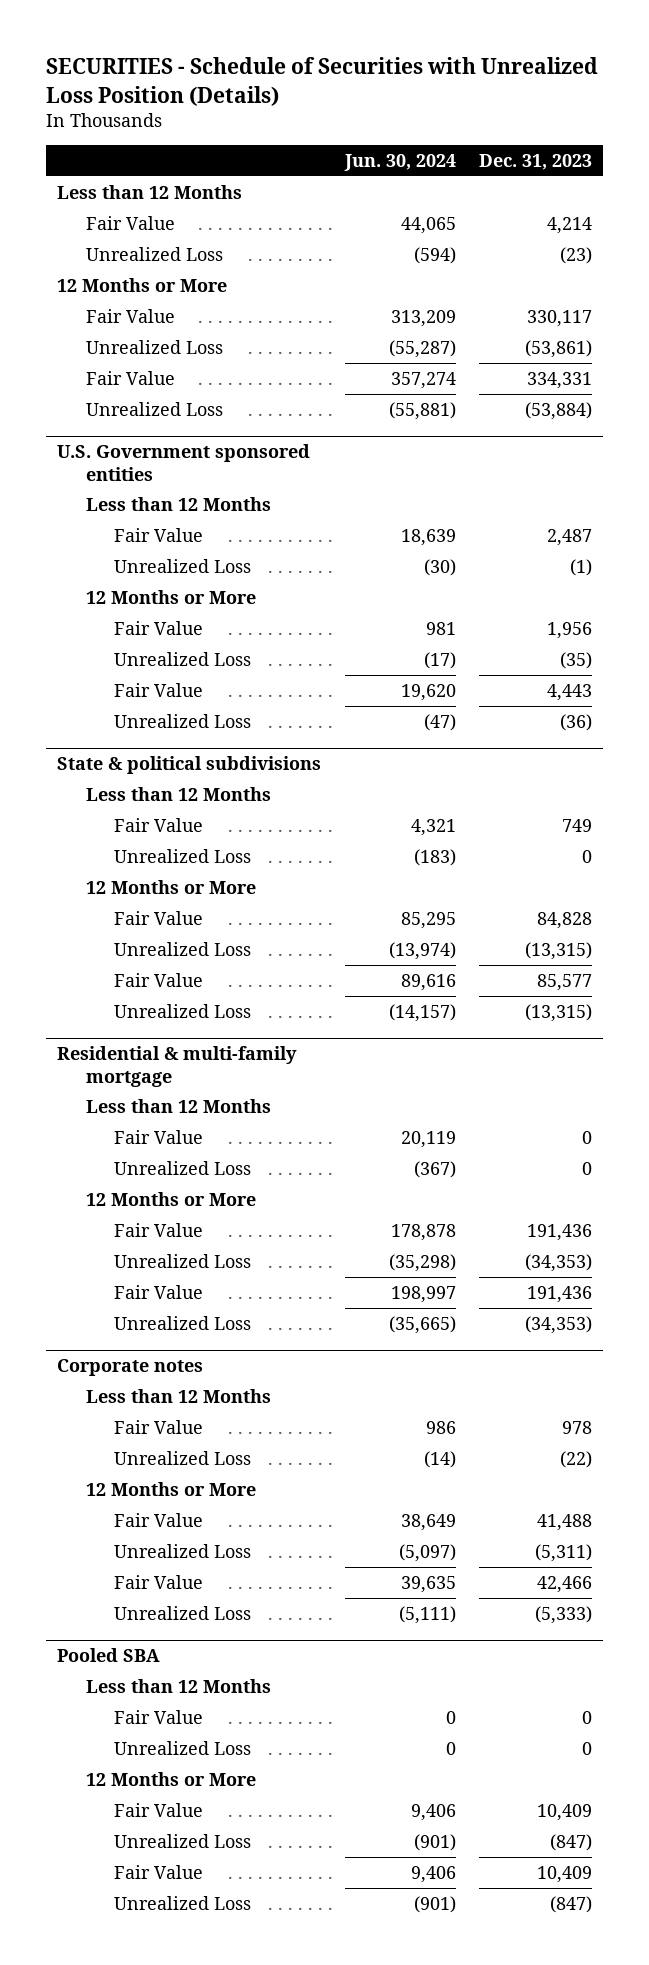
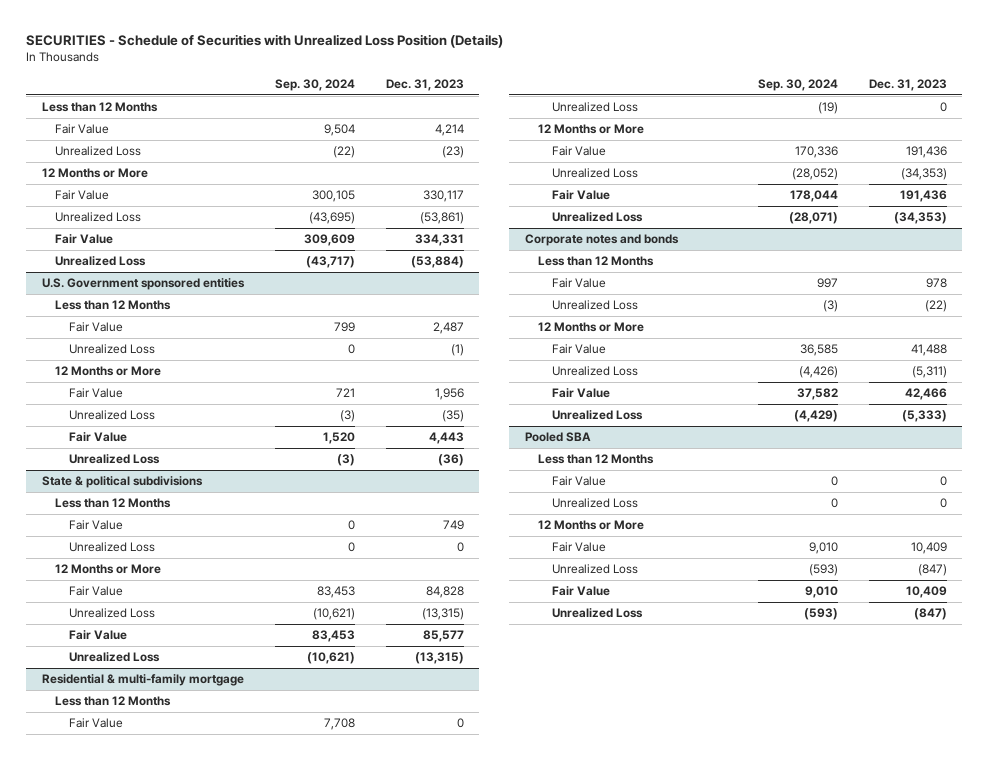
[343,154,456,172] Jun. 30, 2024 -> none
none -> [274,78,355,91] Sep. 30, 2024
[57,1359,204,1377] Corporate notes -> [524,234,679,247] Corporate notes and bonds

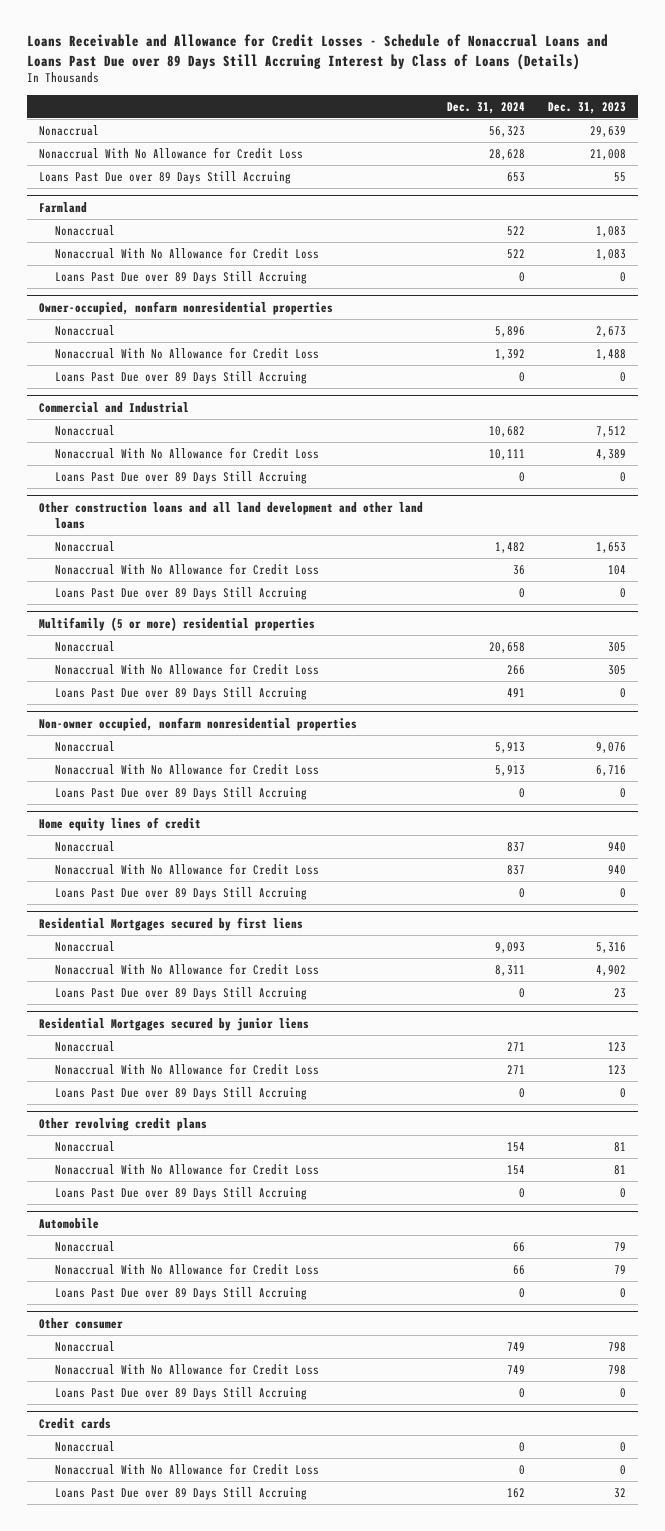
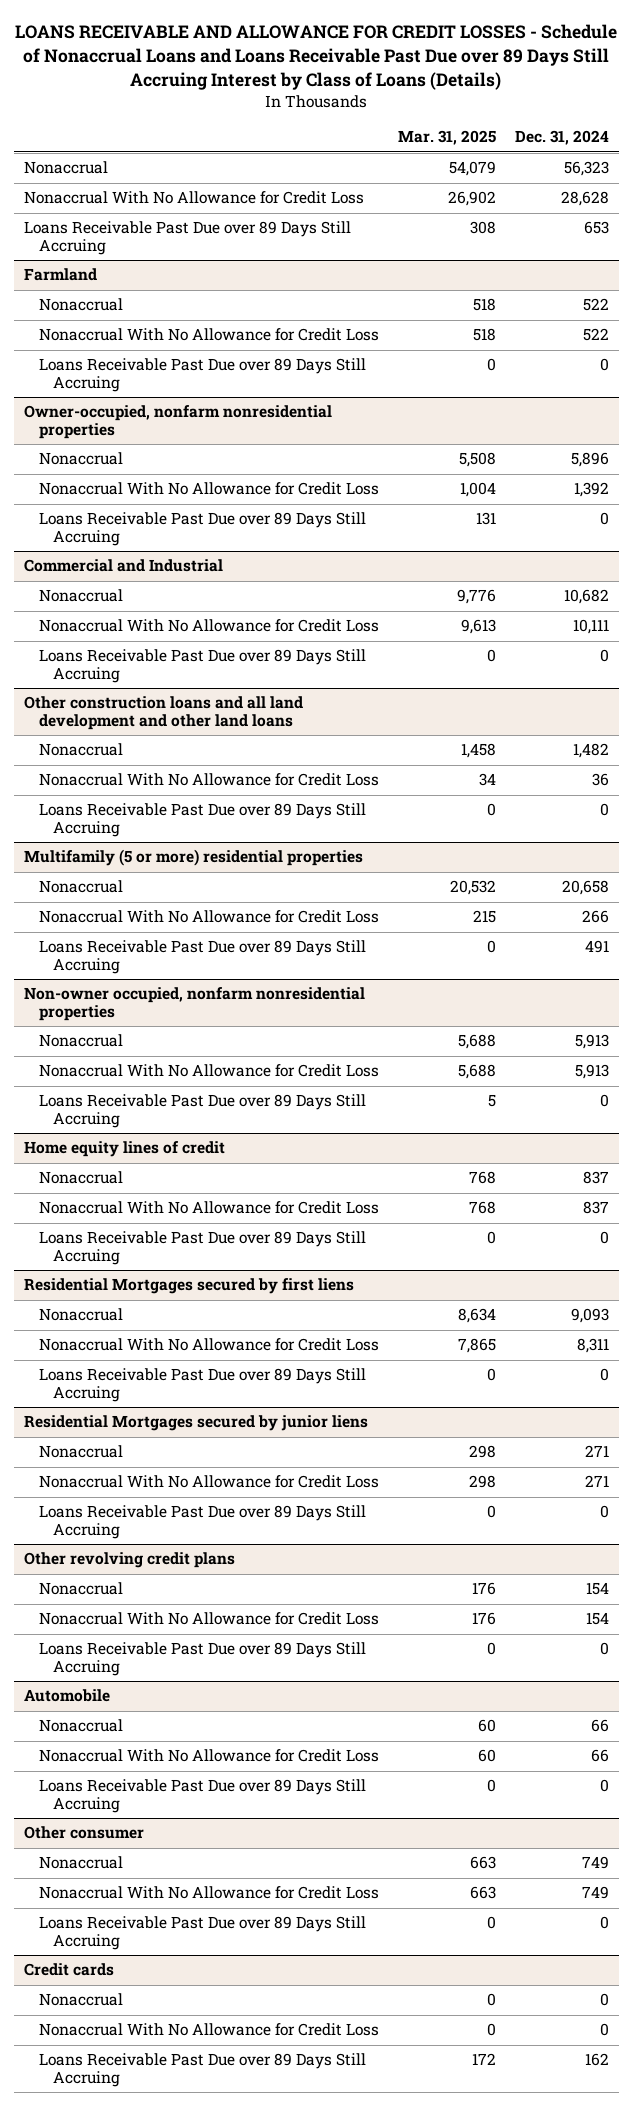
[27,34,609,70] Loans Receivable and Allowance for Credit Losses - Schedule of Nonaccrual Loans and Loans Past Due over 89 Days Still Accruing Interest by Class of Loans (Details) -> [15,24,618,90] LOANS RECEIVABLE AND ALLOWANCE FOR CREDIT LOSSES - Schedule of Nonaccrual Loans and Loans Receivable Past Due over 89 Days Still Accruing Interest by Class of Loans (Details)
[548,101,627,114] Dec. 31, 2023 -> none
none -> [397,130,496,146] Mar. 31, 2025
[38,170,291,184] Loans Past Due over 89 Days Still Accruing -> [23,221,351,256] Loans Receivable Past Due over 89 Days Still Accruing
[55,270,308,284] Loans Past Due over 89 Days Still Accruing -> [38,358,366,393] Loans Receivable Past Due over 89 Days Still Accruing
[55,370,308,384] Loans Past Due over 89 Days Still Accruing -> [38,512,366,547] Loans Receivable Past Due over 89 Days Still Accruing
[55,470,308,484] Loans Past Due over 89 Days Still Accruing -> [38,649,366,684] Loans Receivable Past Due over 89 Days Still Accruing
[55,586,308,600] Loans Past Due over 89 Days Still Accruing -> [38,803,366,838] Loans Receivable Past Due over 89 Days Still Accruing
[55,686,308,700] Loans Past Due over 89 Days Still Accruing -> [38,940,366,975] Loans Receivable Past Due over 89 Days Still Accruing
[55,786,308,800] Loans Past Due over 89 Days Still Accruing -> [38,1094,366,1129] Loans Receivable Past Due over 89 Days Still Accruing
[55,886,308,900] Loans Past Due over 89 Days Still Accruing -> [38,1231,366,1266] Loans Receivable Past Due over 89 Days Still Accruing
[55,986,308,1000] Loans Past Due over 89 Days Still Accruing -> [38,1368,366,1403] Loans Receivable Past Due over 89 Days Still Accruing
[55,1086,308,1100] Loans Past Due over 89 Days Still Accruing -> [38,1505,366,1540] Loans Receivable Past Due over 89 Days Still Accruing
[55,1186,308,1200] Loans Past Due over 89 Days Still Accruing -> [38,1642,366,1677] Loans Receivable Past Due over 89 Days Still Accruing
[55,1286,308,1300] Loans Past Due over 89 Days Still Accruing -> [38,1779,366,1814] Loans Receivable Past Due over 89 Days Still Accruing
[55,1386,308,1400] Loans Past Due over 89 Days Still Accruing -> [38,1916,366,1951] Loans Receivable Past Due over 89 Days Still Accruing
[55,1486,308,1500] Loans Past Due over 89 Days Still Accruing -> [38,2053,366,2088] Loans Receivable Past Due over 89 Days Still Accruing

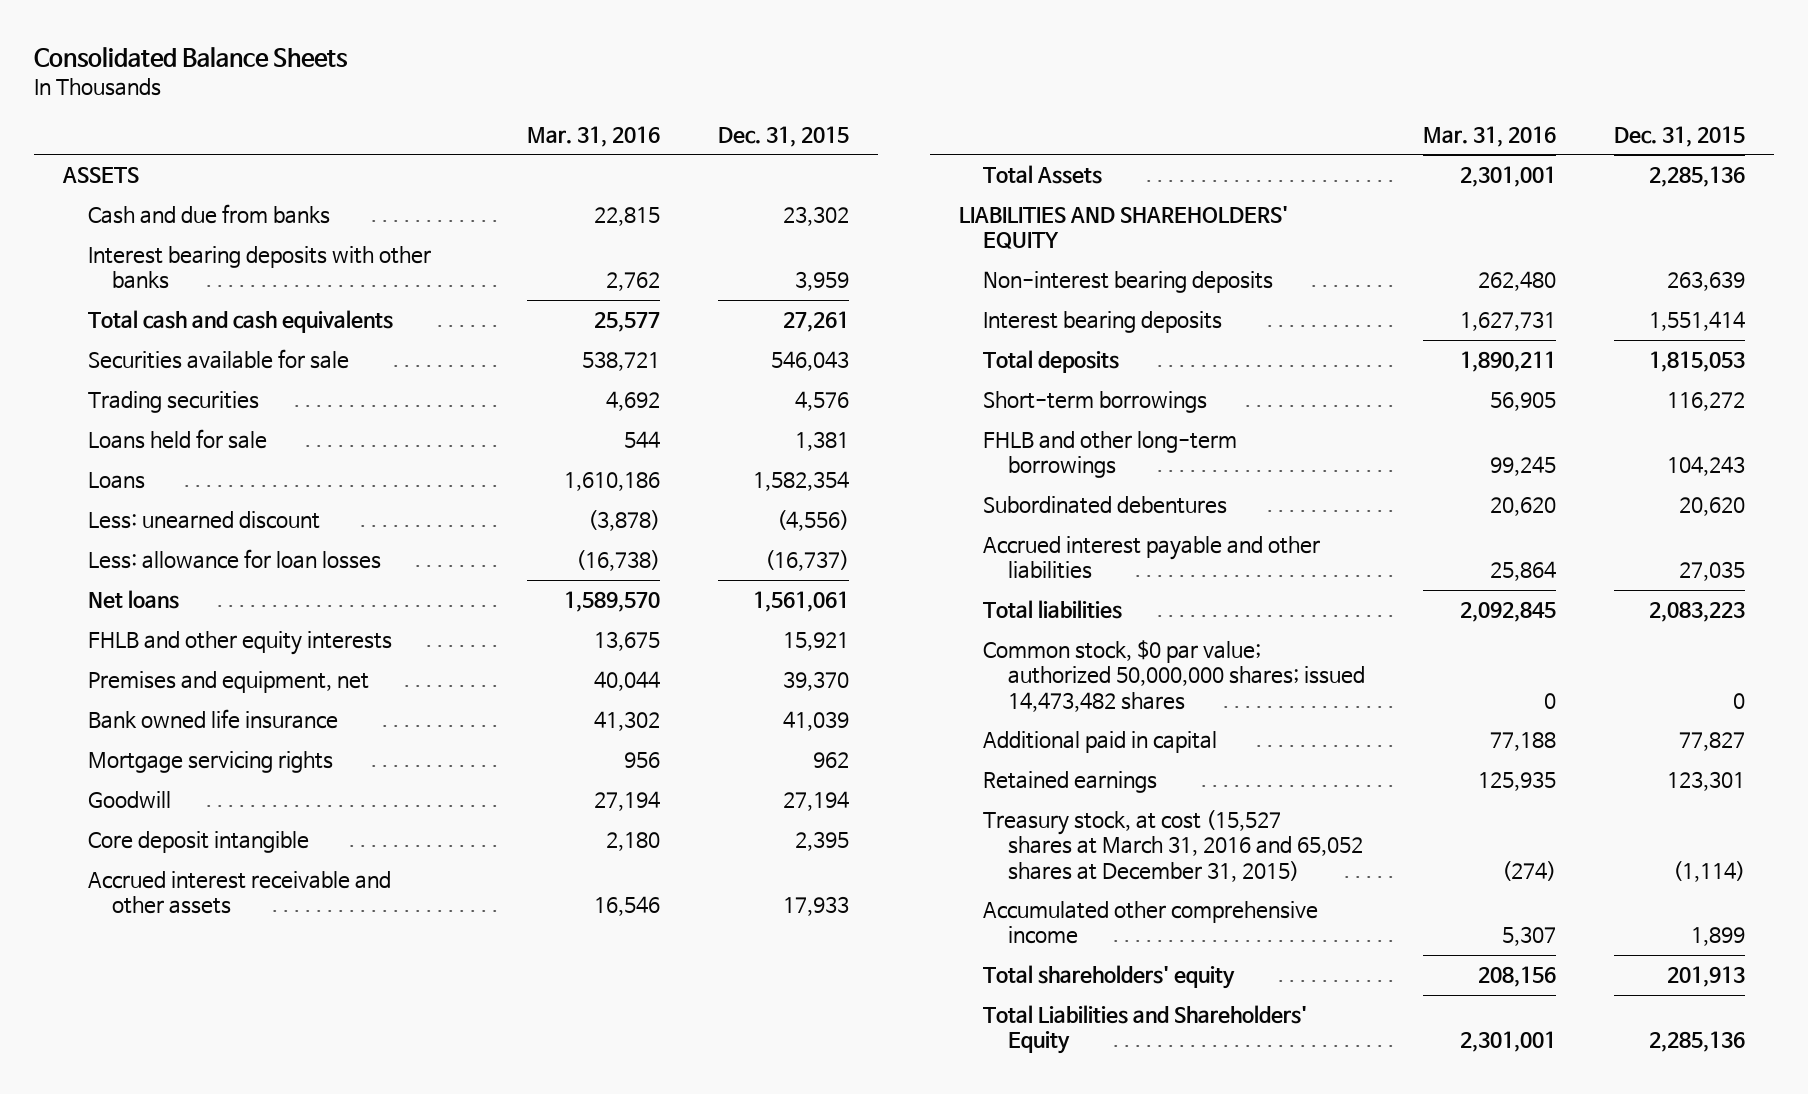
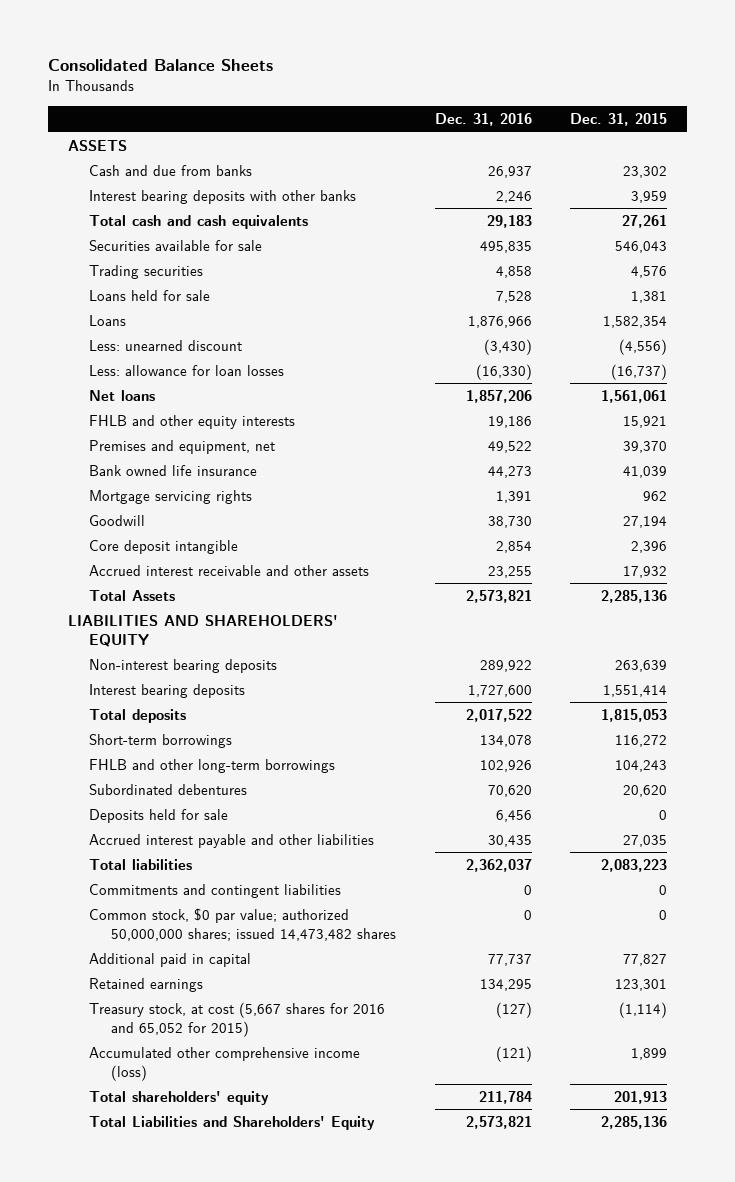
[527,125,661,147] Mar. 31, 2016 -> none
none -> [434,113,532,127] Dec. 31, 2016
[795,831,850,852] 2,395 -> [631,540,668,553] 2,396
[783,896,850,917] 17,933 -> [623,565,668,578] 17,932
none -> [89,808,229,823] Deposits held for sale
none -> [89,883,342,898] Commitments and contingent liabilities
[983,810,1363,882] Treasury stock, at cost (15,527 shares at March 31, 2016 and 65,052 shares at December 31, 2015) -> [89,1001,386,1037] Treasury stock, at cost (5,667 shares for 2016 and 65,052 for 2015)
[983,901,1319,945] Accumulated other comprehensive income -> [89,1046,361,1081] Accumulated other comprehensive income (loss)

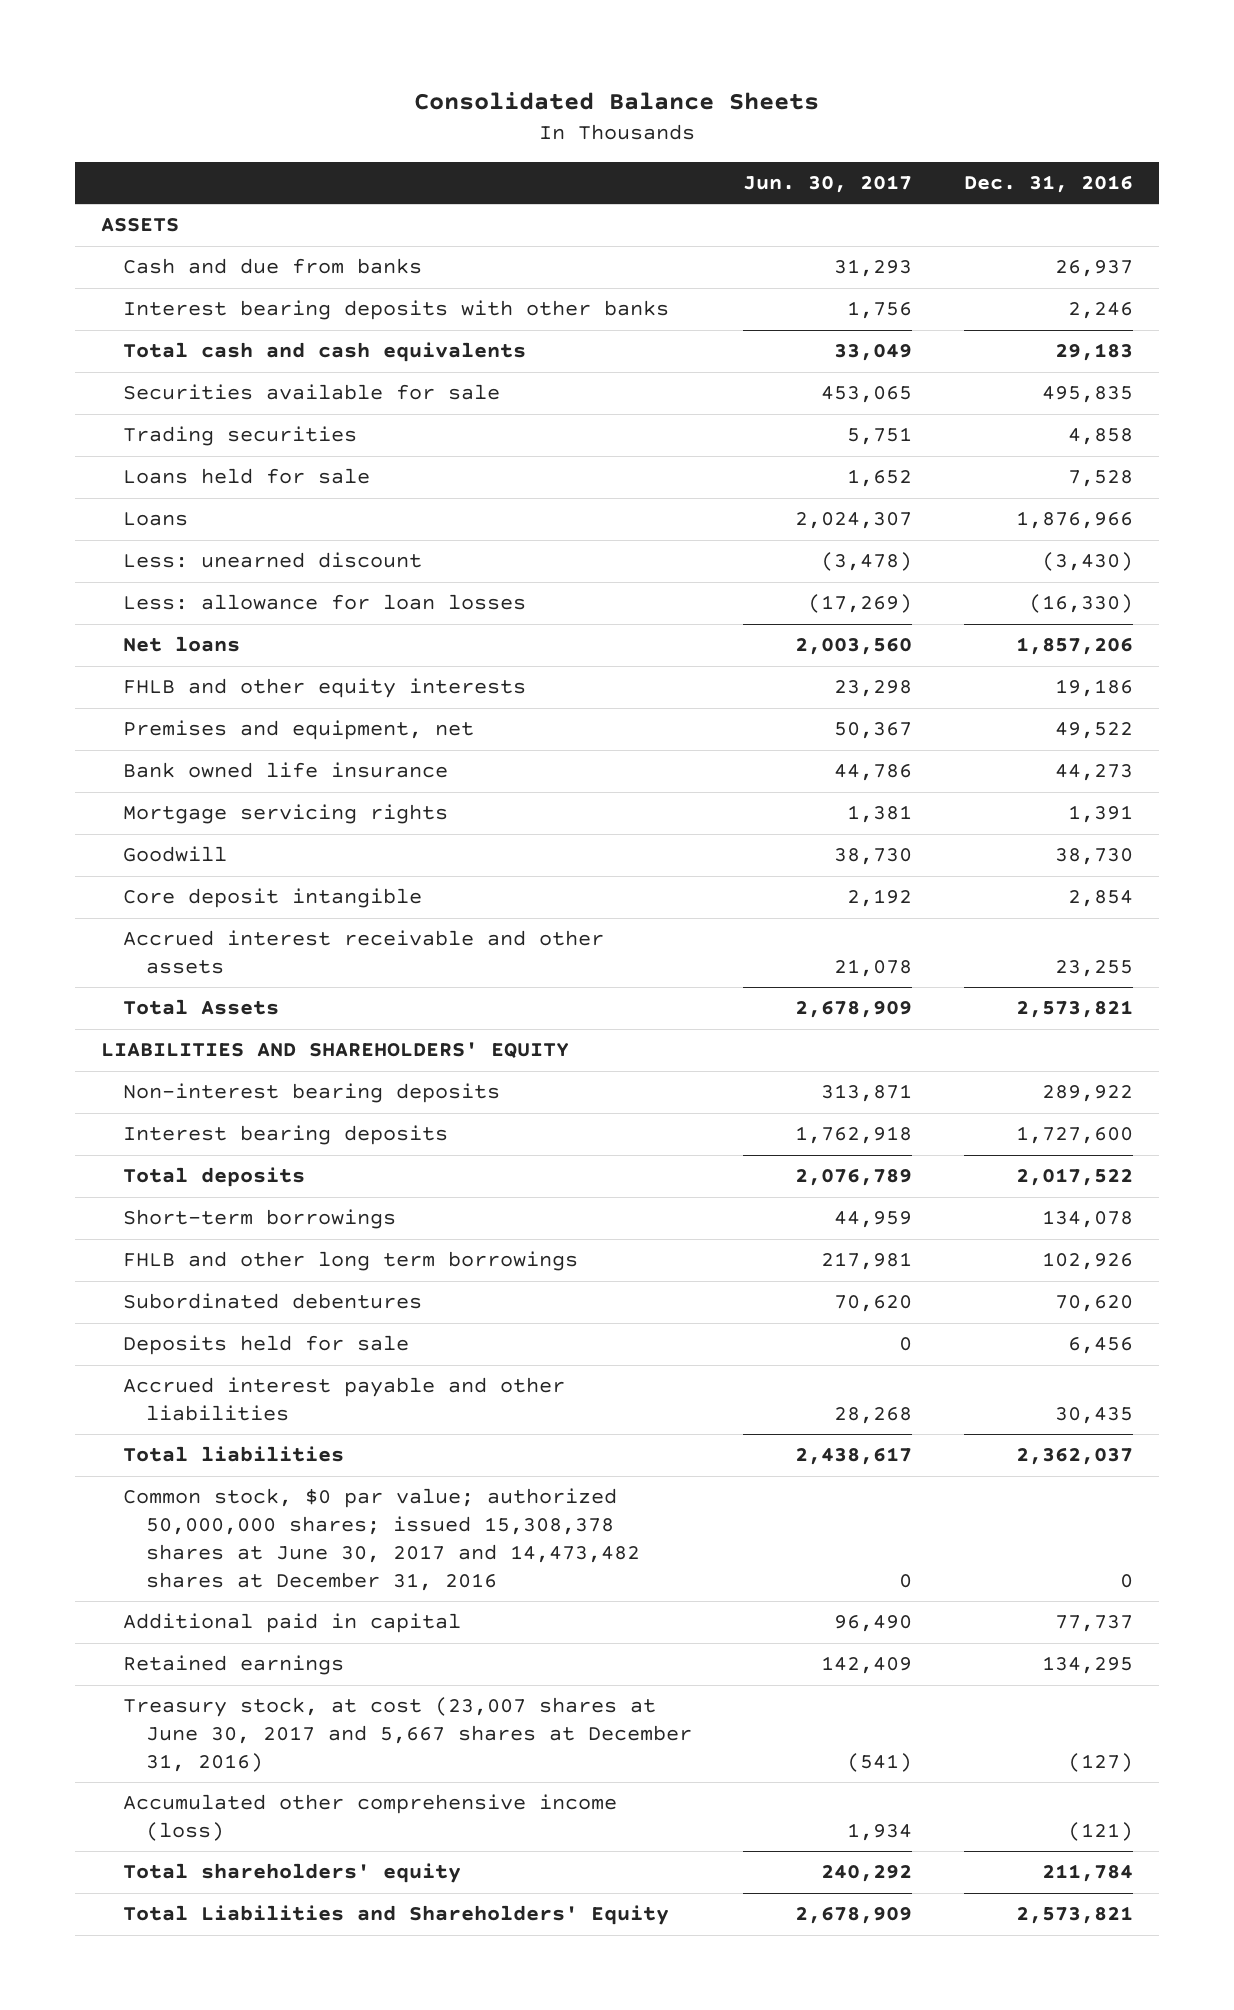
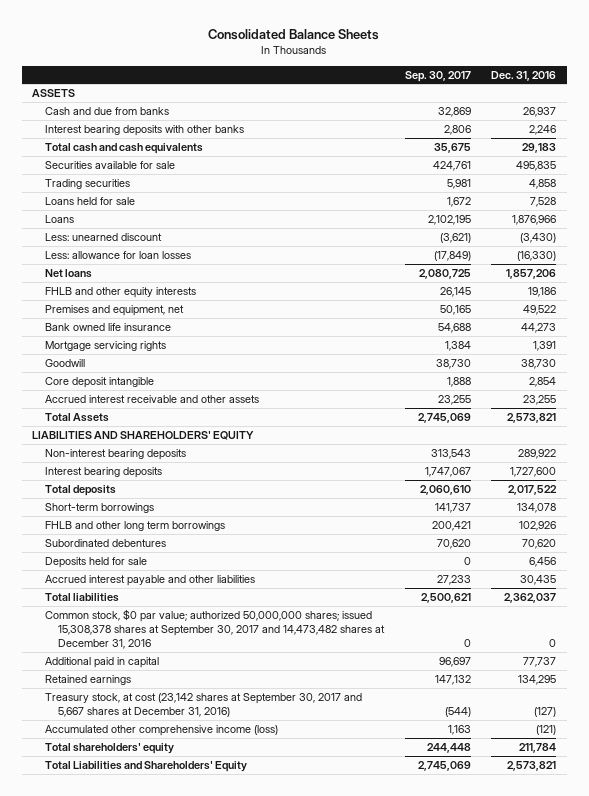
[743,174,913,193] Jun. 30, 2017 -> none
none -> [404,70,471,82] Sep. 30, 2017
[123,1488,640,1591] Common stock, $0 par value; authorized 50,000,000 shares; issued 15,308,378 shares at June 30, 2017 and 14,473,482 shares at December 31, 2016 -> [45,608,385,650] Common stock, $0 par value; authorized 50,000,000 shares; issued 15,308,378 shares at September 30, 2017 and 14,473,482 shares at December 31, 2016
[123,1697,692,1772] Treasury stock, at cost (23,007 shares at June 30, 2017 and 5,667 shares at December 31, 2016) -> [45,692,363,718] Treasury stock, at cost (23,142 shares at September 30, 2017 and 5,667 shares at December 31, 2016)

